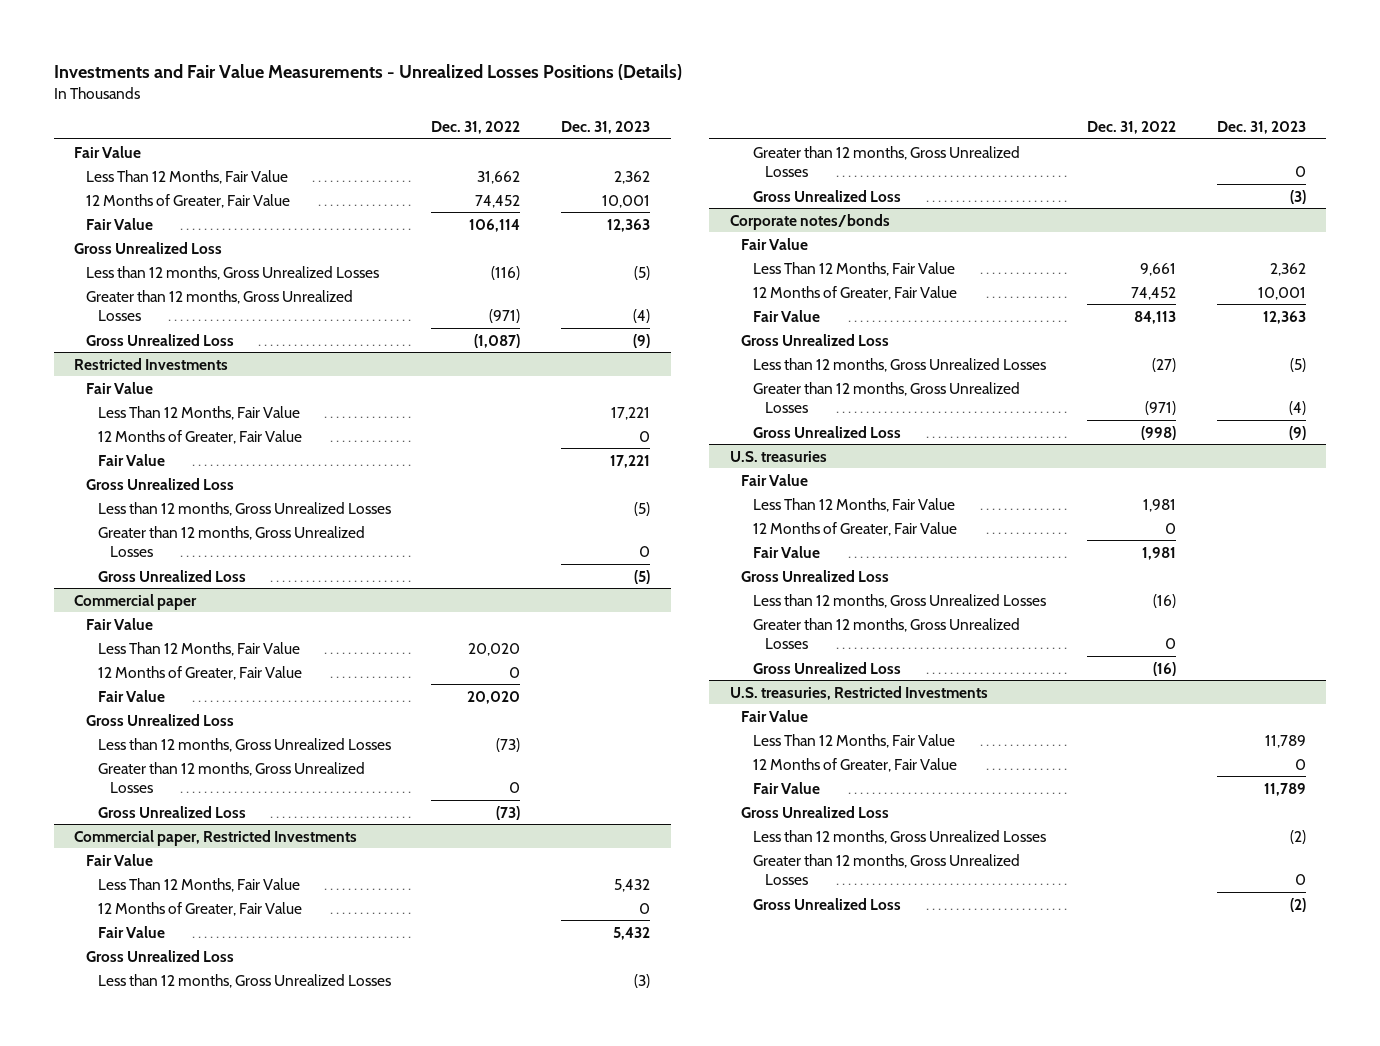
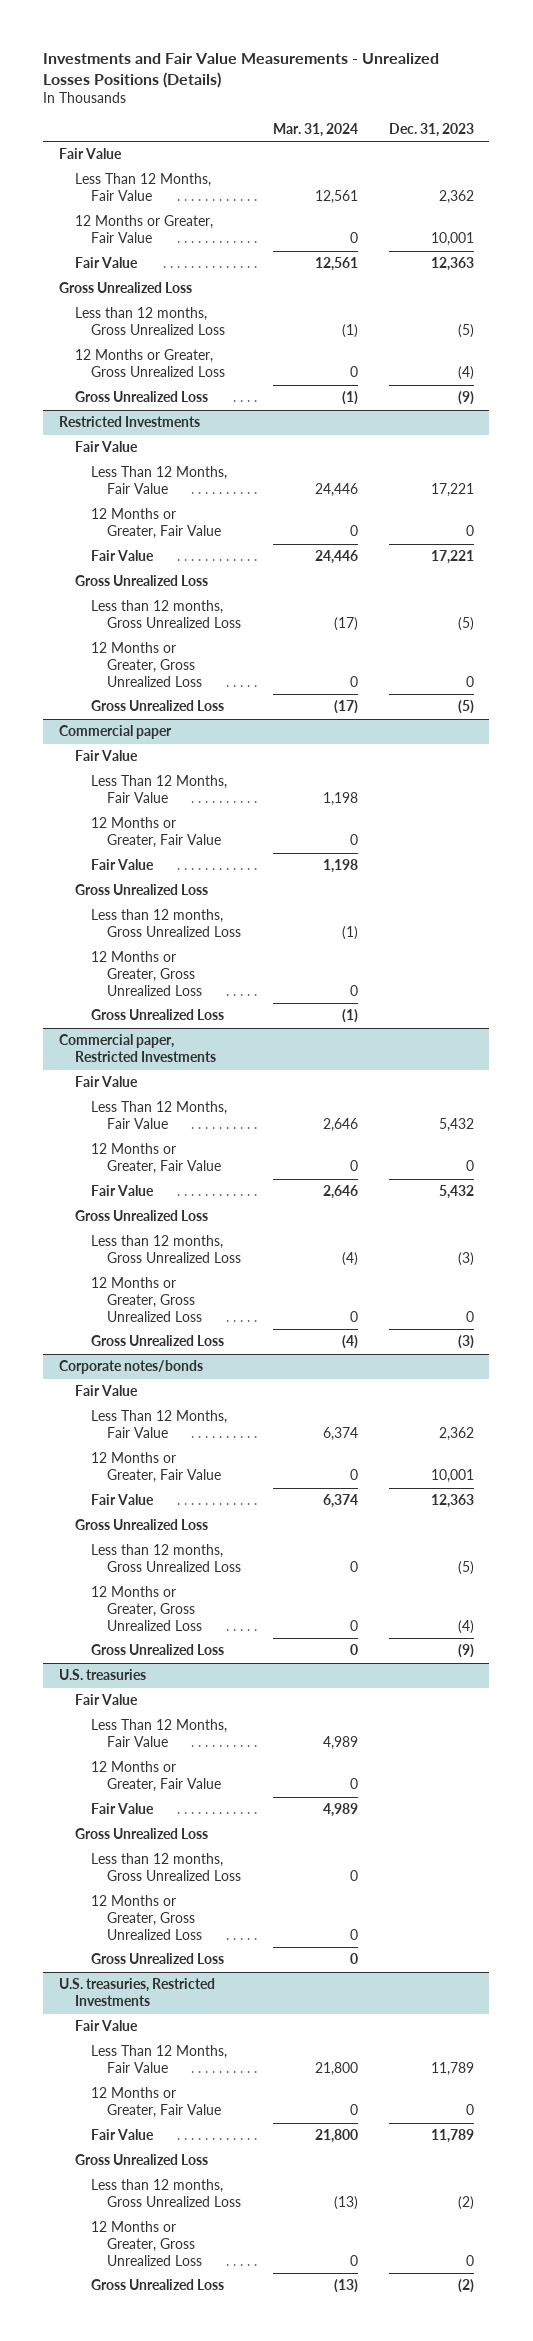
[431,121,521,135] Dec. 31, 2022 -> none
none -> [272,122,358,137] Mar. 31, 2024
[86,193,291,208] 12 Months of Greater, Fair Value -> [75,215,214,243] 12 Months or Greater, Fair Value
[86,265,380,280] Less than 12 months, Gross Unrealized Losses -> [75,307,226,335] Less than 12 months, Gross Unrealized Loss
[86,289,354,322] Greater than 12 months, Gross Unrealized Losses -> [75,349,226,377] 12 Months or Greater, Gross Unrealized Loss
[97,429,302,444] 12 Months of Greater, Fair Value -> [91,508,222,539] 12 Months or Greater, Fair Value
[97,501,391,516] Less than 12 months, Gross Unrealized Losses -> [91,600,242,628] Less than 12 months, Gross Unrealized Loss
[97,525,365,558] Greater than 12 months, Gross Unrealized Losses -> [91,642,203,687] 12 Months or Greater, Gross Unrealized Loss
[97,665,302,680] 12 Months of Greater, Fair Value -> [91,817,222,848] 12 Months or Greater, Fair Value
[97,737,391,752] Less than 12 months, Gross Unrealized Losses -> [91,909,242,937] Less than 12 months, Gross Unrealized Loss
[97,761,365,794] Greater than 12 months, Gross Unrealized Losses -> [91,951,203,996] 12 Months or Greater, Gross Unrealized Loss
[97,901,302,916] 12 Months of Greater, Fair Value -> [91,1143,222,1174] 12 Months or Greater, Fair Value
[97,973,391,988] Less than 12 months, Gross Unrealized Losses -> [91,1235,242,1263] Less than 12 months, Gross Unrealized Loss
[753,145,1021,178] Greater than 12 months, Gross Unrealized Losses -> [91,1277,203,1322] 12 Months or Greater, Gross Unrealized Loss
[753,285,958,300] 12 Months of Greater, Fair Value -> [91,1452,222,1483] 12 Months or Greater, Fair Value
[753,357,1047,372] Less than 12 months, Gross Unrealized Losses -> [91,1544,242,1572] Less than 12 months, Gross Unrealized Loss
[753,381,1021,414] Greater than 12 months, Gross Unrealized Losses -> [91,1586,203,1631] 12 Months or Greater, Gross Unrealized Loss
[753,521,958,536] 12 Months of Greater, Fair Value -> [91,1761,222,1792] 12 Months or Greater, Fair Value
[753,593,1047,608] Less than 12 months, Gross Unrealized Losses -> [91,1853,242,1881] Less than 12 months, Gross Unrealized Loss
[753,617,1021,650] Greater than 12 months, Gross Unrealized Losses -> [91,1895,203,1940] 12 Months or Greater, Gross Unrealized Loss
[753,757,958,772] 12 Months of Greater, Fair Value -> [91,2087,222,2118] 12 Months or Greater, Fair Value
[753,829,1047,844] Less than 12 months, Gross Unrealized Losses -> [91,2179,242,2207] Less than 12 months, Gross Unrealized Loss
[753,853,1021,886] Greater than 12 months, Gross Unrealized Losses -> [91,2221,203,2266] 12 Months or Greater, Gross Unrealized Loss

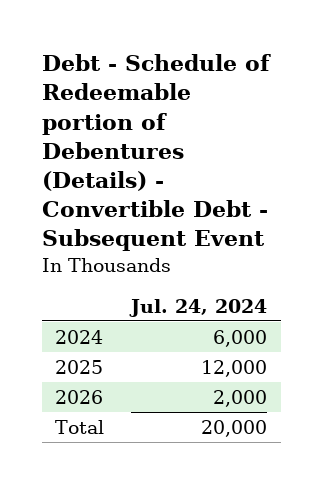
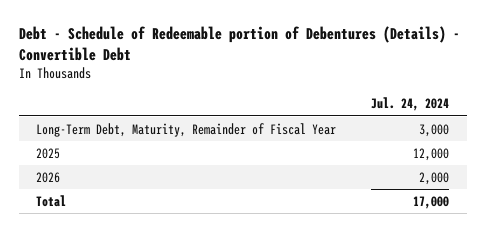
[42,54,272,252] Debt - Schedule of Redeemable portion of Debentures (Details) - Convertible Debt - Subsequent Event -> [18,26,460,62] Debt - Schedule of Redeemable portion of Debentures (Details) - Convertible Debt
[55,330,104,345] 2024 -> none
none -> [36,122,337,137] Long-Term Debt, Maturity, Remainder of Fiscal Year
[201,420,268,438] 20,000 -> [413,195,450,209] 17,000

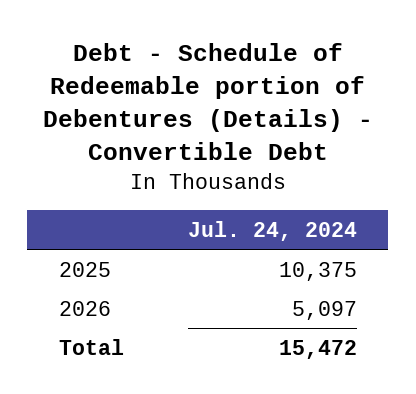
[36,122,337,137] Long-Term Debt, Maturity, Remainder of Fiscal Year -> none
[413,147,450,161] 12,000 -> [278,261,357,281] 10,375
[419,171,450,185] 2,000 -> [291,300,357,320] 5,097
[413,195,450,209] 17,000 -> [278,339,357,359] 15,472

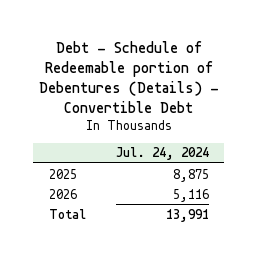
[278,261,357,281] 10,375 -> [172,168,209,182] 8,875
[291,300,357,320] 5,097 -> [172,188,209,202] 5,116
[278,339,357,359] 15,472 -> [165,208,209,222] 13,991

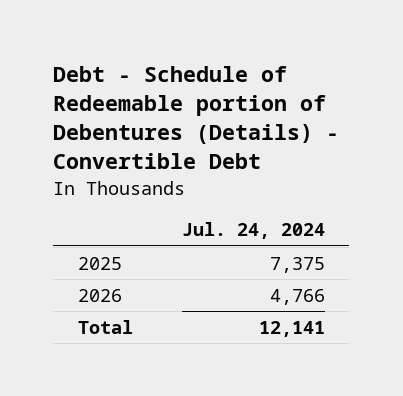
[172,168,209,182] 8,875 -> [269,256,325,273] 7,375
[172,188,209,202] 5,116 -> [269,288,325,305] 4,766
[165,208,209,222] 13,991 -> [258,320,325,337] 12,141

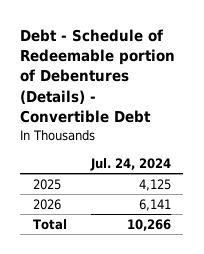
[269,256,325,273] 7,375 -> [139,178,172,191] 4,125
[269,288,325,305] 4,766 -> [139,198,172,211] 6,141
[258,320,325,337] 12,141 -> [127,218,172,231] 10,266

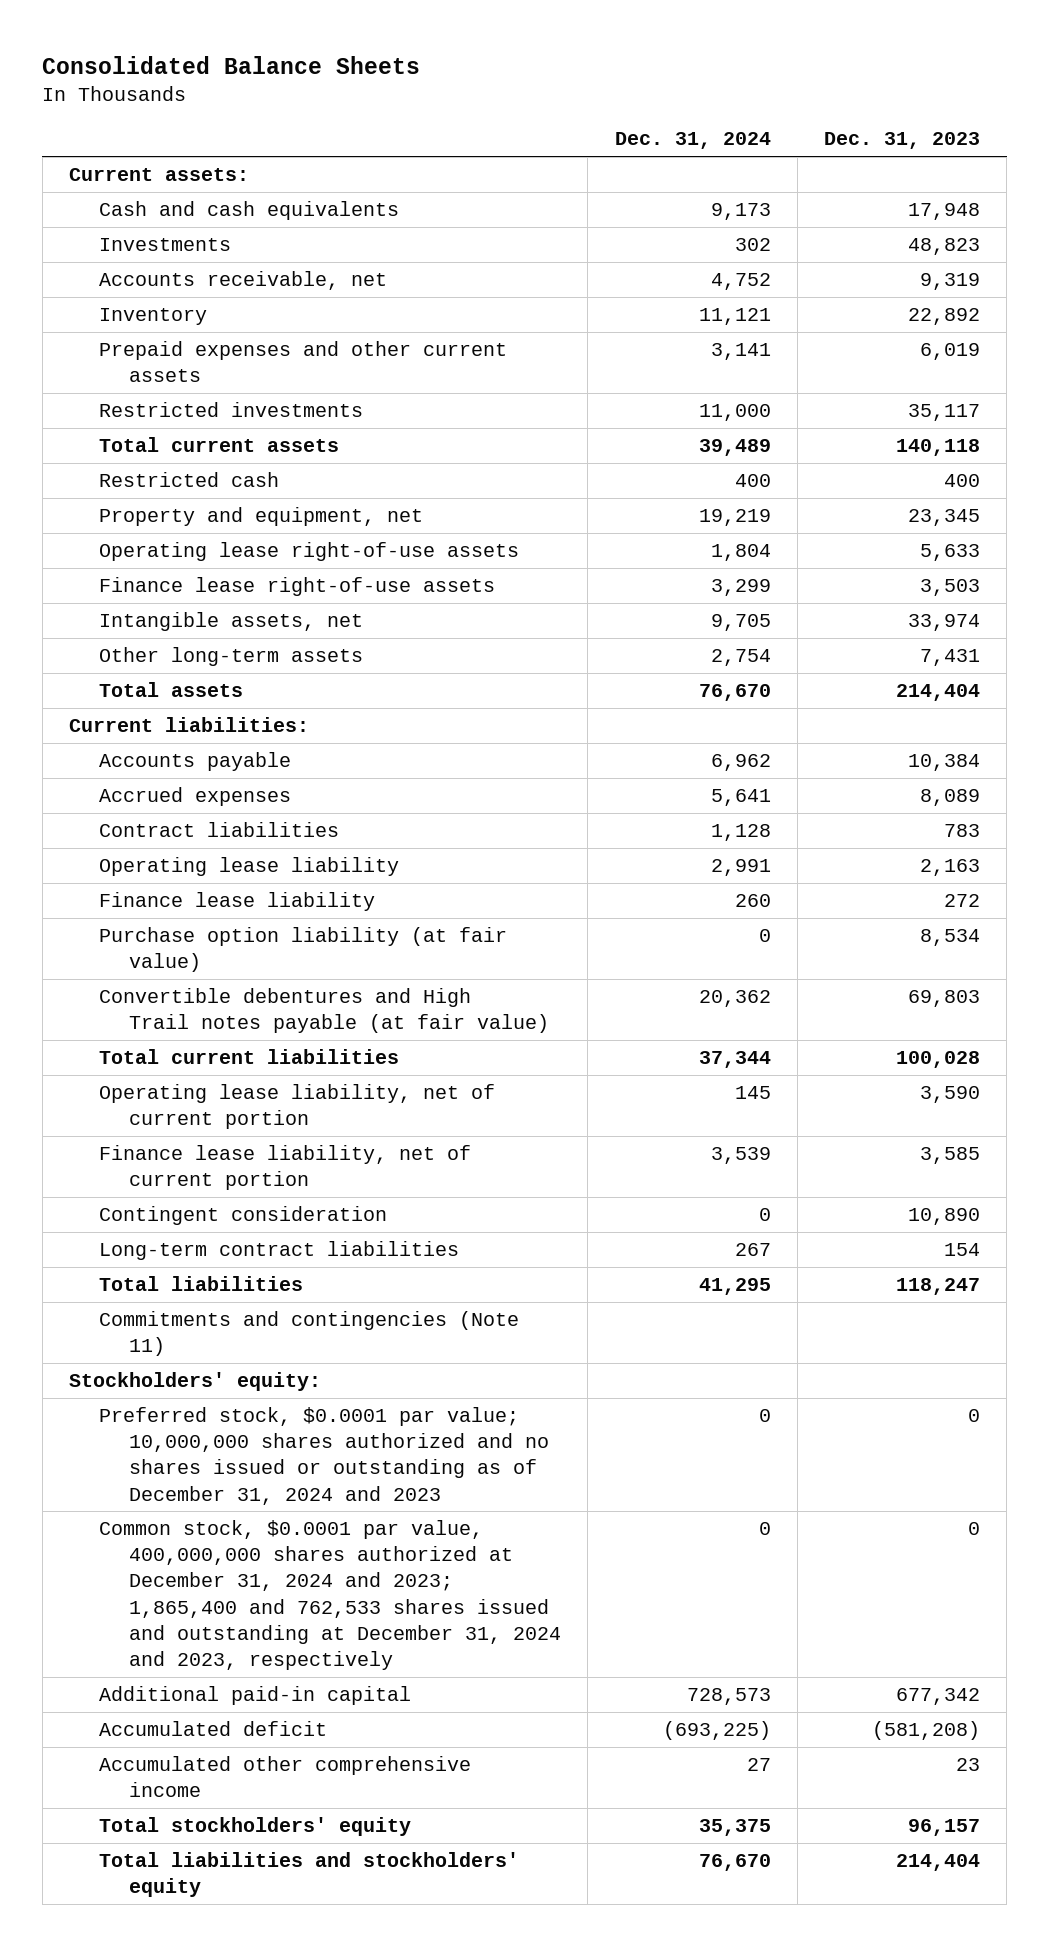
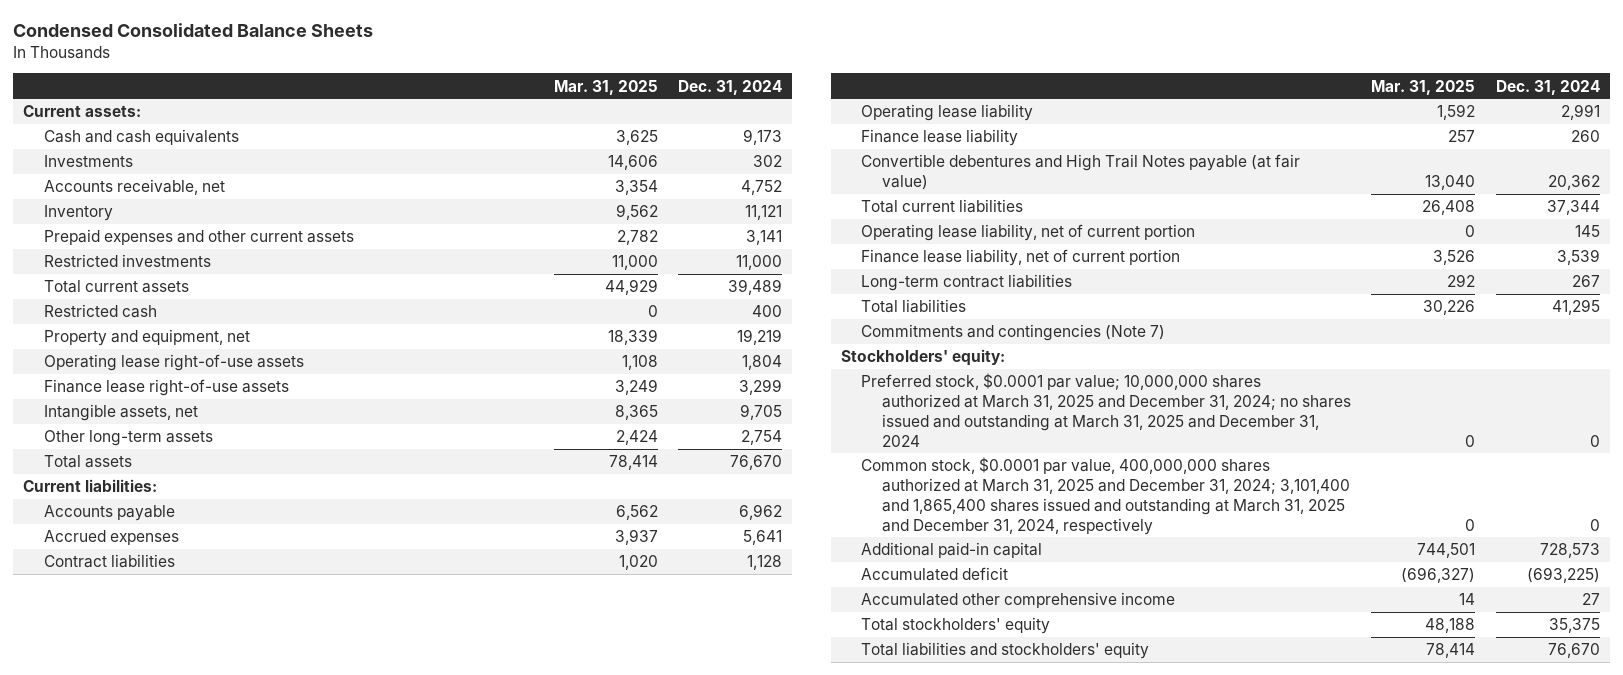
[42,55,421,74] Consolidated Balance Sheets -> [13,23,374,38] Condensed Consolidated Balance Sheets
[824,132,981,150] Dec. 31, 2023 -> none
none -> [553,79,658,95] Mar. 31, 2025
[99,927,508,973] Purchase option liability (at fair value) -> none
[99,988,549,1034] Convertible debentures and High Trail notes payable (at fair value) -> [861,154,1301,190] Convertible debentures and High Trail Notes payable (at fair value)
[99,1206,388,1226] Contingent consideration -> none
[99,1311,520,1357] Commitments and contingencies (Note 11) -> [861,324,1166,342] Commitments and contingencies (Note 7)
[99,1407,549,1505] Preferred stock, $0.0001 par value; 10,000,000 shares authorized and no shares issued or outstanding as of December 31, 2024 and 2023 -> [861,373,1352,447] Preferred stock, $0.0001 par value; 10,000,000 shares authorized at March 31, 2025 and December 31, 2024; no shares issued and outstanding at March 31, 2025 and December 31, 2024
[99,1520,561,1670] Common stock, $0.0001 par value, 400,000,000 shares authorized at December 31, 2024 and 2023; 1,865,400 and 762,533 shares issued and outstanding at December 31, 2024 and 2023, respectively -> [861,457,1351,535] Common stock, $0.0001 par value, 400,000,000 shares authorized at March 31, 2025 and December 31, 2024; 3,101,400 and 1,865,400 shares issued and outstanding at March 31, 2025 and December 31, 2024, respectively

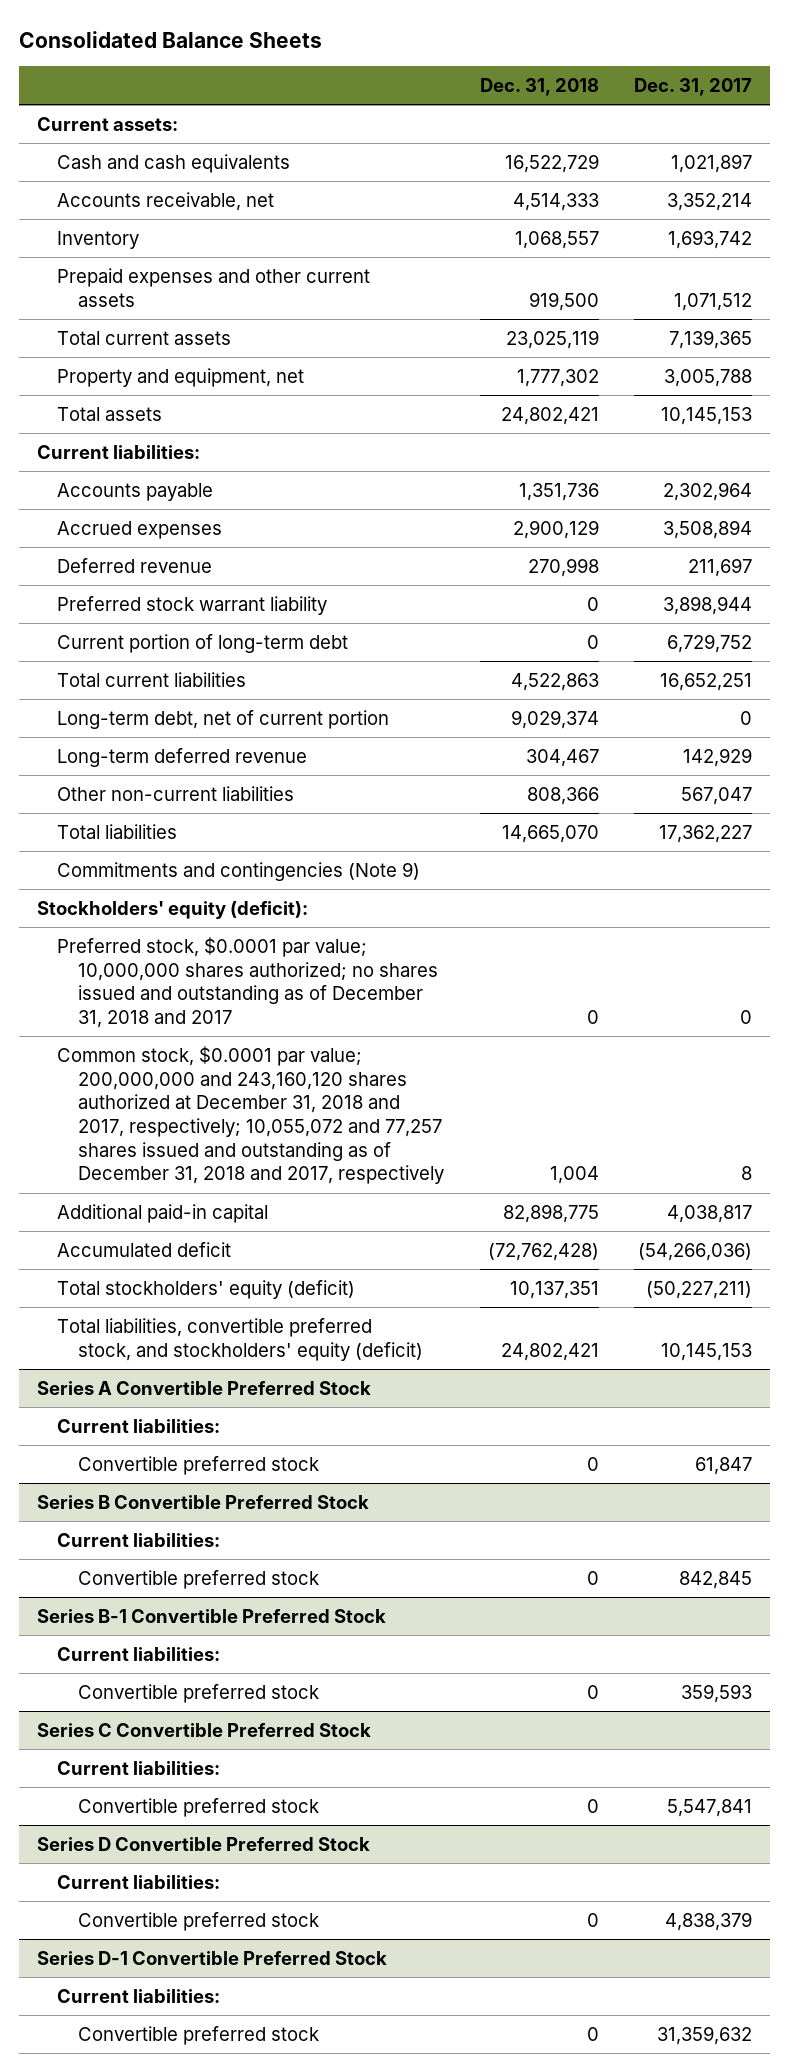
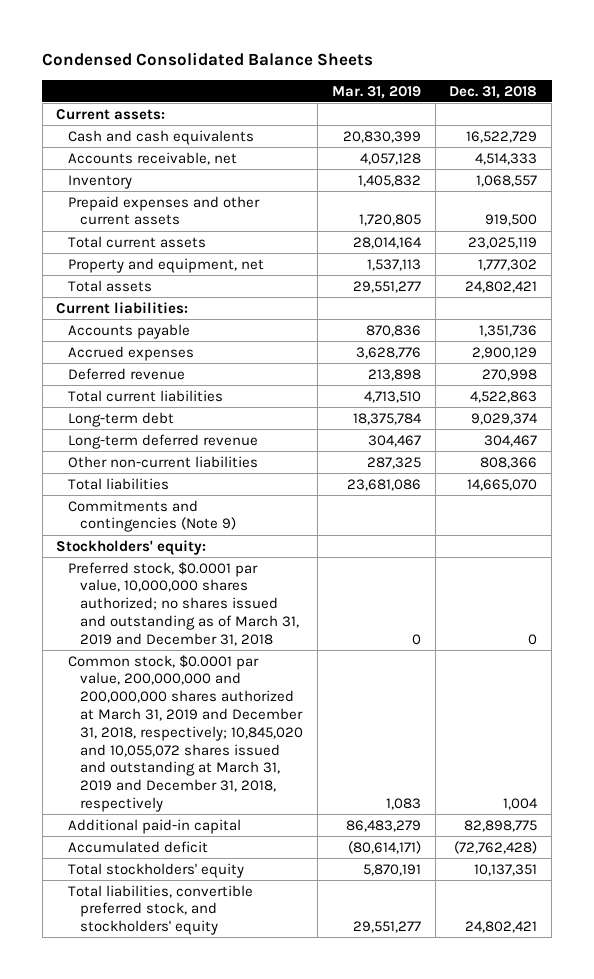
[19,30,323,48] Consolidated Balance Sheets -> [42,52,374,67] Condensed Consolidated Balance Sheets
[634,77,753,96] Dec. 31, 2017 -> none
none -> [331,85,421,99] Mar. 31, 2019
[57,595,328,615] Preferred stock warrant liability -> none
[57,633,349,653] Current portion of long-term debt -> none
[57,709,390,729] Long-term debt, net of current portion -> [68,411,175,427] Long-term debt
[37,900,309,919] Stockholders' equity (deficit): -> [56,539,207,555] Stockholders' equity:
[57,936,438,1028] Preferred stock, $0.0001 par value; 10,000,000 shares authorized; no shares issued and outstanding as of December 31, 2018 and 2017 -> [68,561,300,646] Preferred stock, $0.0001 par value, 10,000,000 shares authorized; no shares issued and outstanding as of March 31, 2019 and December 31, 2018
[57,1045,444,1185] Common stock, $0.0001 par value; 200,000,000 and 243,160,120 shares authorized at December 31, 2018 and 2017, respectively; 10,055,072 and 77,257 shares issued and outstanding as of December 31, 2018 and 2017, respectively -> [68,654,304,813] Common stock, $0.0001 par value, 200,000,000 and 200,000,000 shares authorized at March 31, 2019 and December 31, 2018, respectively; 10,845,020 and 10,055,072 shares issued and outstanding at March 31, 2019 and December 31, 2018, respectively
[37,1380,372,1395] Series A Convertible Preferred Stock -> none
[57,1418,221,1433] Current liabilities: -> none
[77,1455,319,1475] Convertible preferred stock -> none
[37,1494,370,1509] Series B Convertible Preferred Stock -> none
[57,1532,221,1547] Current liabilities: -> none
[77,1569,319,1589] Convertible preferred stock -> none
[37,1608,387,1623] Series B-1 Convertible Preferred Stock -> none
[57,1646,221,1661] Current liabilities: -> none
[77,1683,319,1703] Convertible preferred stock -> none
[37,1722,372,1737] Series C Convertible Preferred Stock -> none
[57,1760,221,1775] Current liabilities: -> none
[77,1797,319,1817] Convertible preferred stock -> none
[37,1836,371,1851] Series D Convertible Preferred Stock -> none
[57,1874,221,1889] Current liabilities: -> none
[77,1911,319,1931] Convertible preferred stock -> none
[37,1950,388,1965] Series D-1 Convertible Preferred Stock -> none
[57,1988,221,2003] Current liabilities: -> none
[77,2025,319,2045] Convertible preferred stock -> none
[57,1279,356,1299] Total stockholders' equity (deficit) -> [68,862,245,878] Total stockholders' equity
[57,1317,423,1361] Total liabilities, convertible preferred stock, and stockholders' equity (deficit) -> [68,884,254,936] Total liabilities, convertible preferred stock, and stockholders' equity

